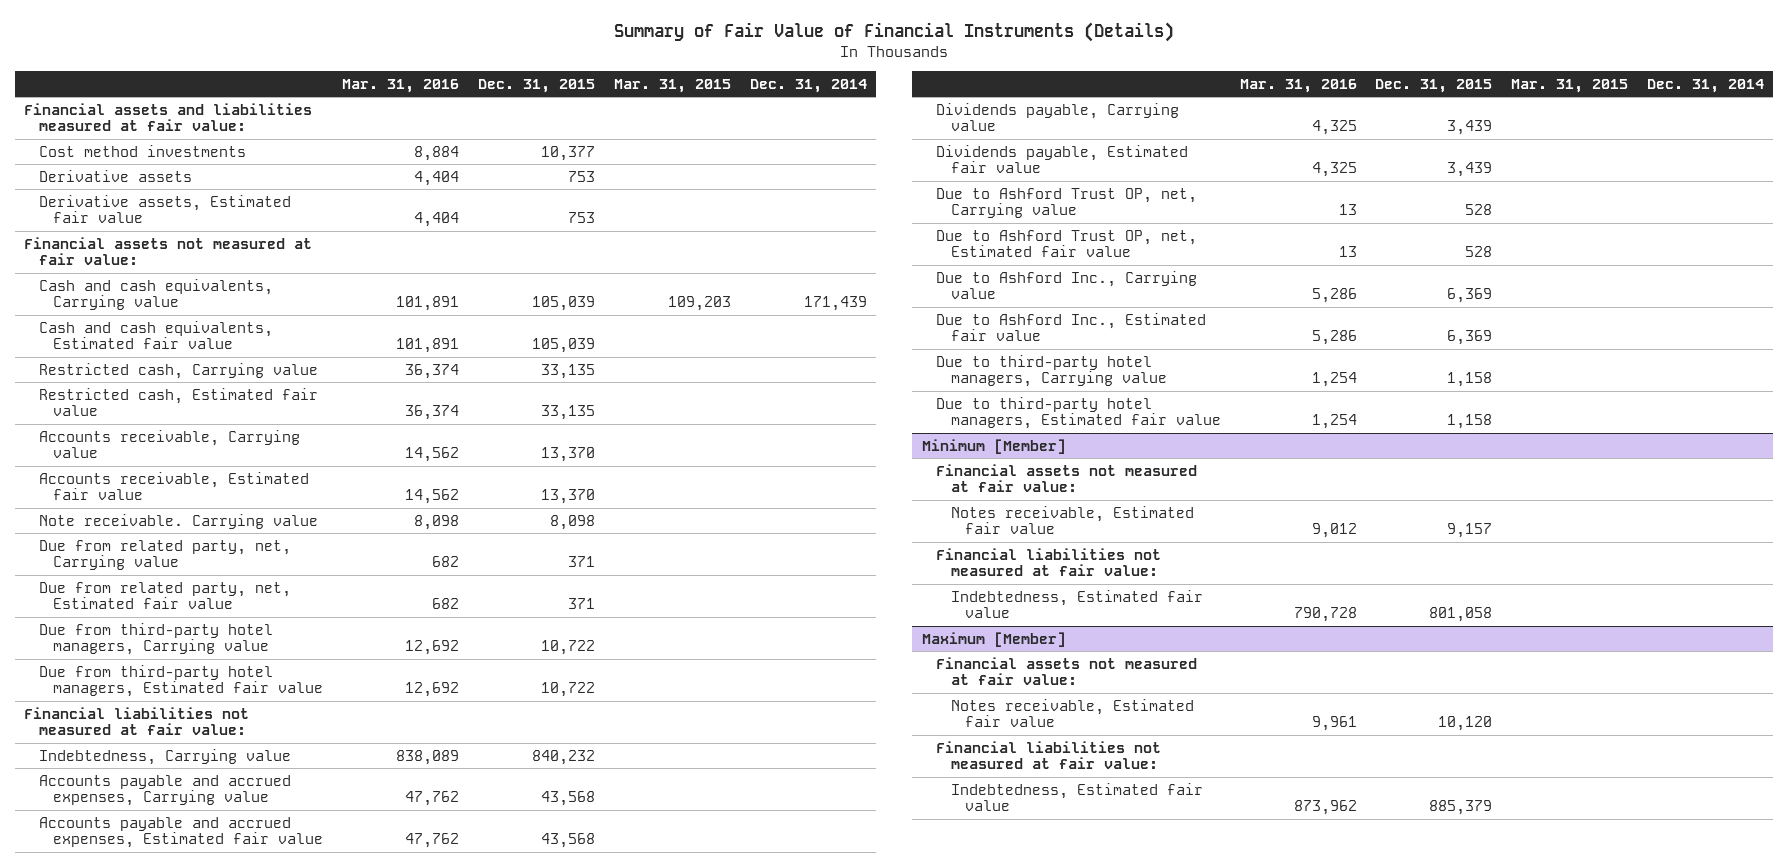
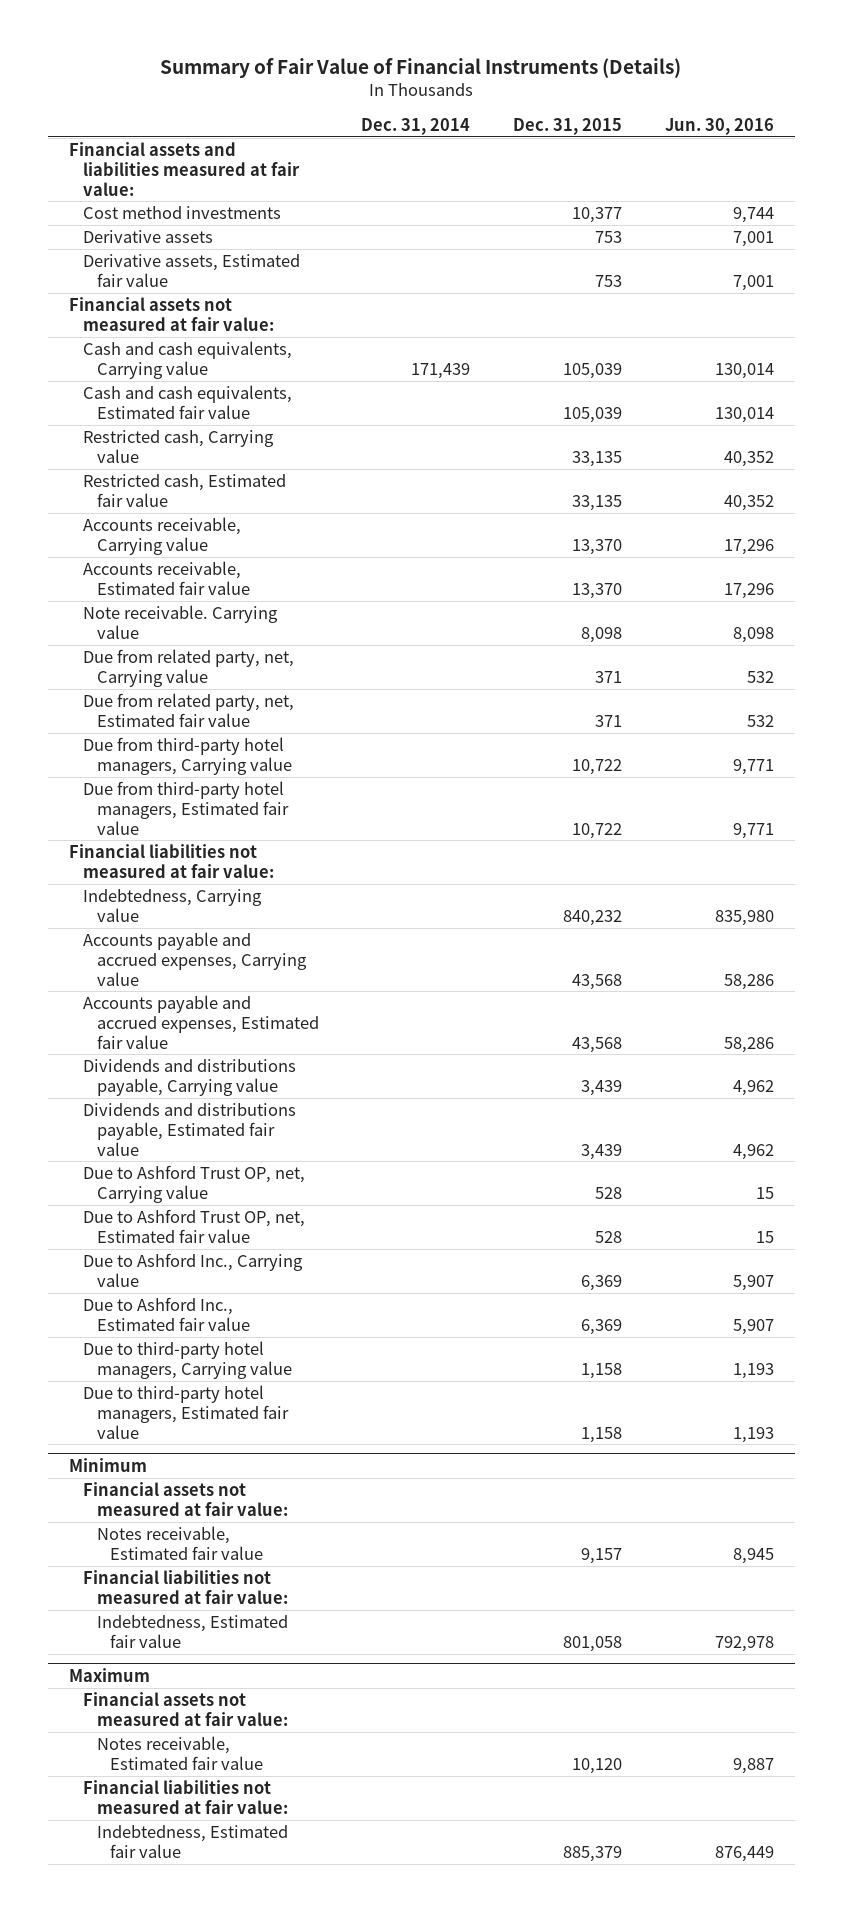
[342,78,460,93] Mar. 31, 2016 -> none
[613,78,731,93] Mar. 31, 2015 -> none
none -> [664,117,774,135] Jun. 30, 2016
[936,102,1180,132] Dividends payable, Carrying value -> [82,1059,296,1096] Dividends and distributions payable, Carrying value
[936,144,1189,174] Dividends payable, Estimated fair value -> [82,1103,296,1156] Dividends and distributions payable, Estimated fair value
[921,438,1066,454] Minimum [Member] -> [69,1457,148,1472] Minimum
[921,631,1066,647] Maximum [Member] -> [69,1667,151,1682] Maximum

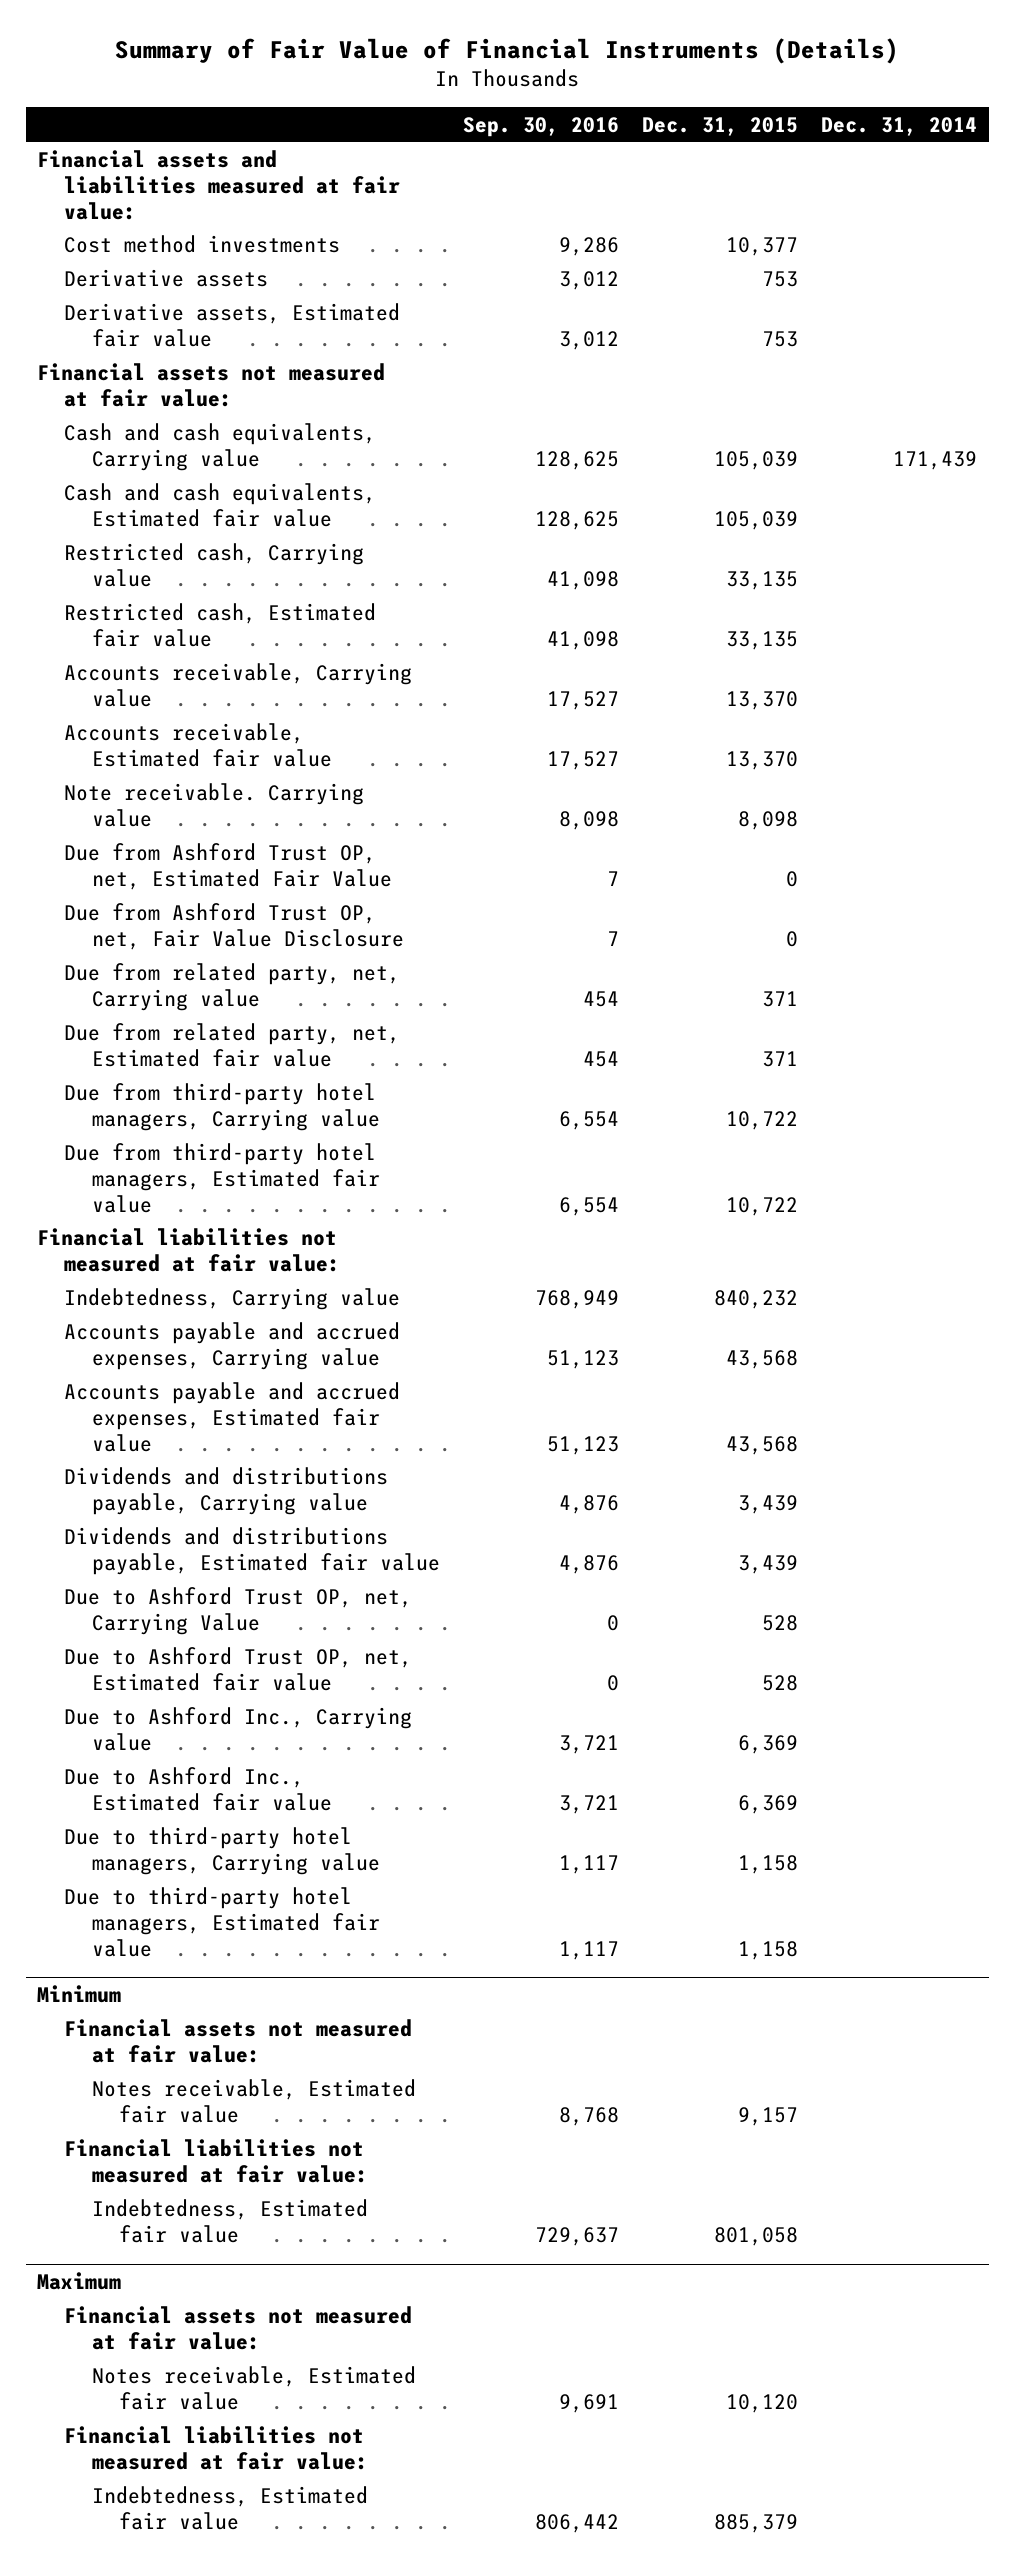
[664,117,774,135] Jun. 30, 2016 -> none
none -> [462,116,619,137] Sep. 30, 2016
none -> [64,843,392,891] Due from Ashford Trust OP, net, Estimated Fair Value
none -> [64,903,404,951] Due from Ashford Trust OP, net, Fair Value Disclosure
[82,1165,305,1203] Due to Ashford Trust OP, net, Carrying value -> [64,1587,413,1636] Due to Ashford Trust OP, net, Carrying Value

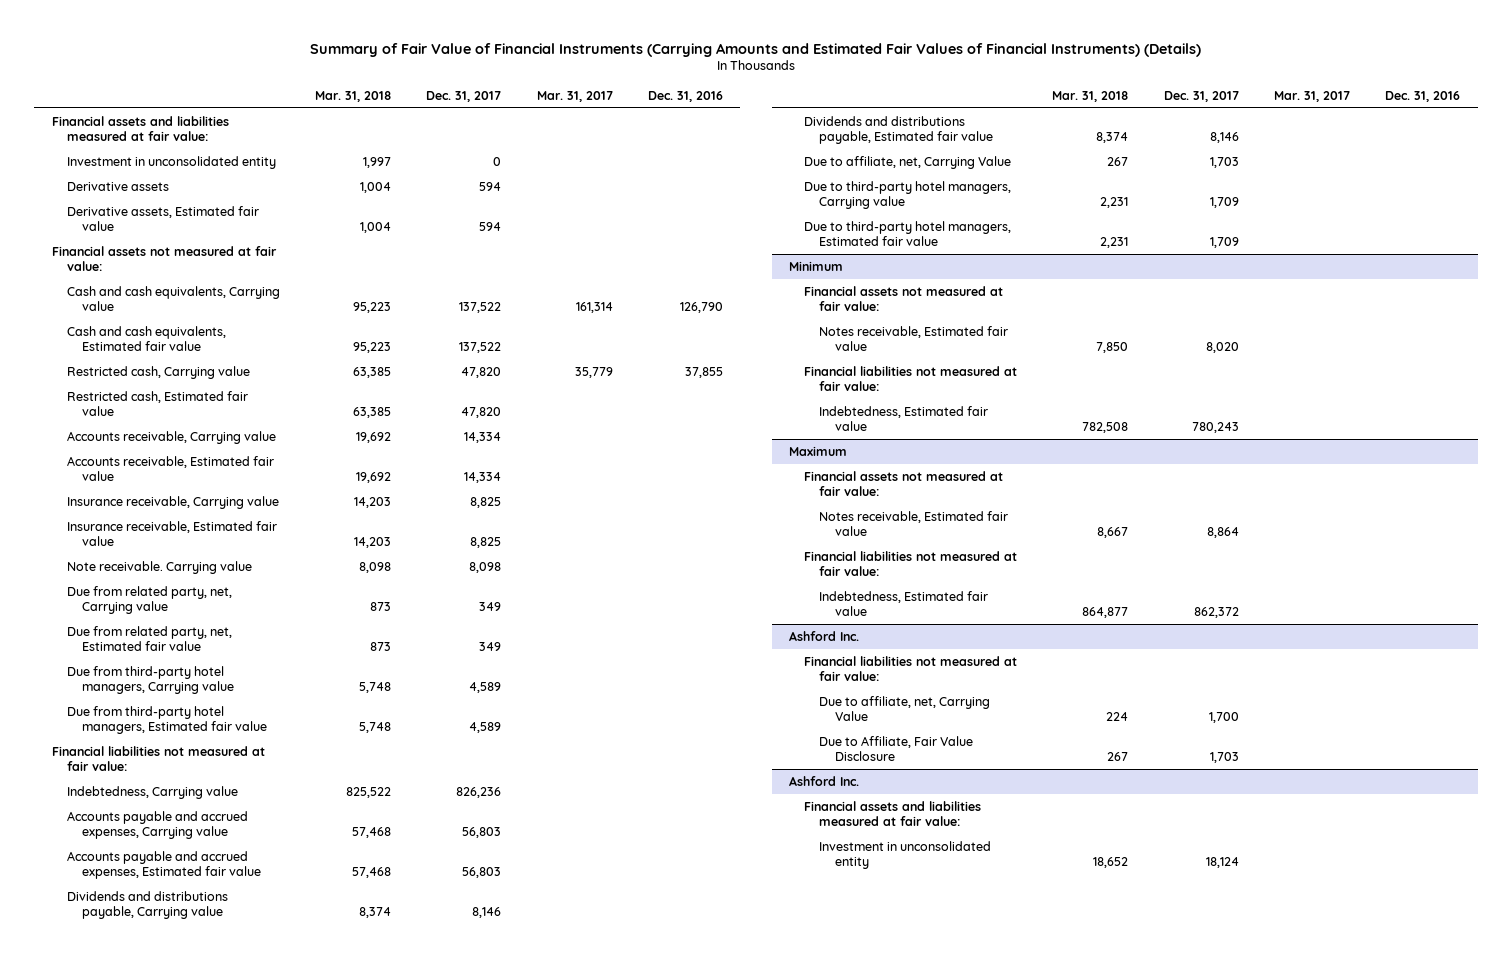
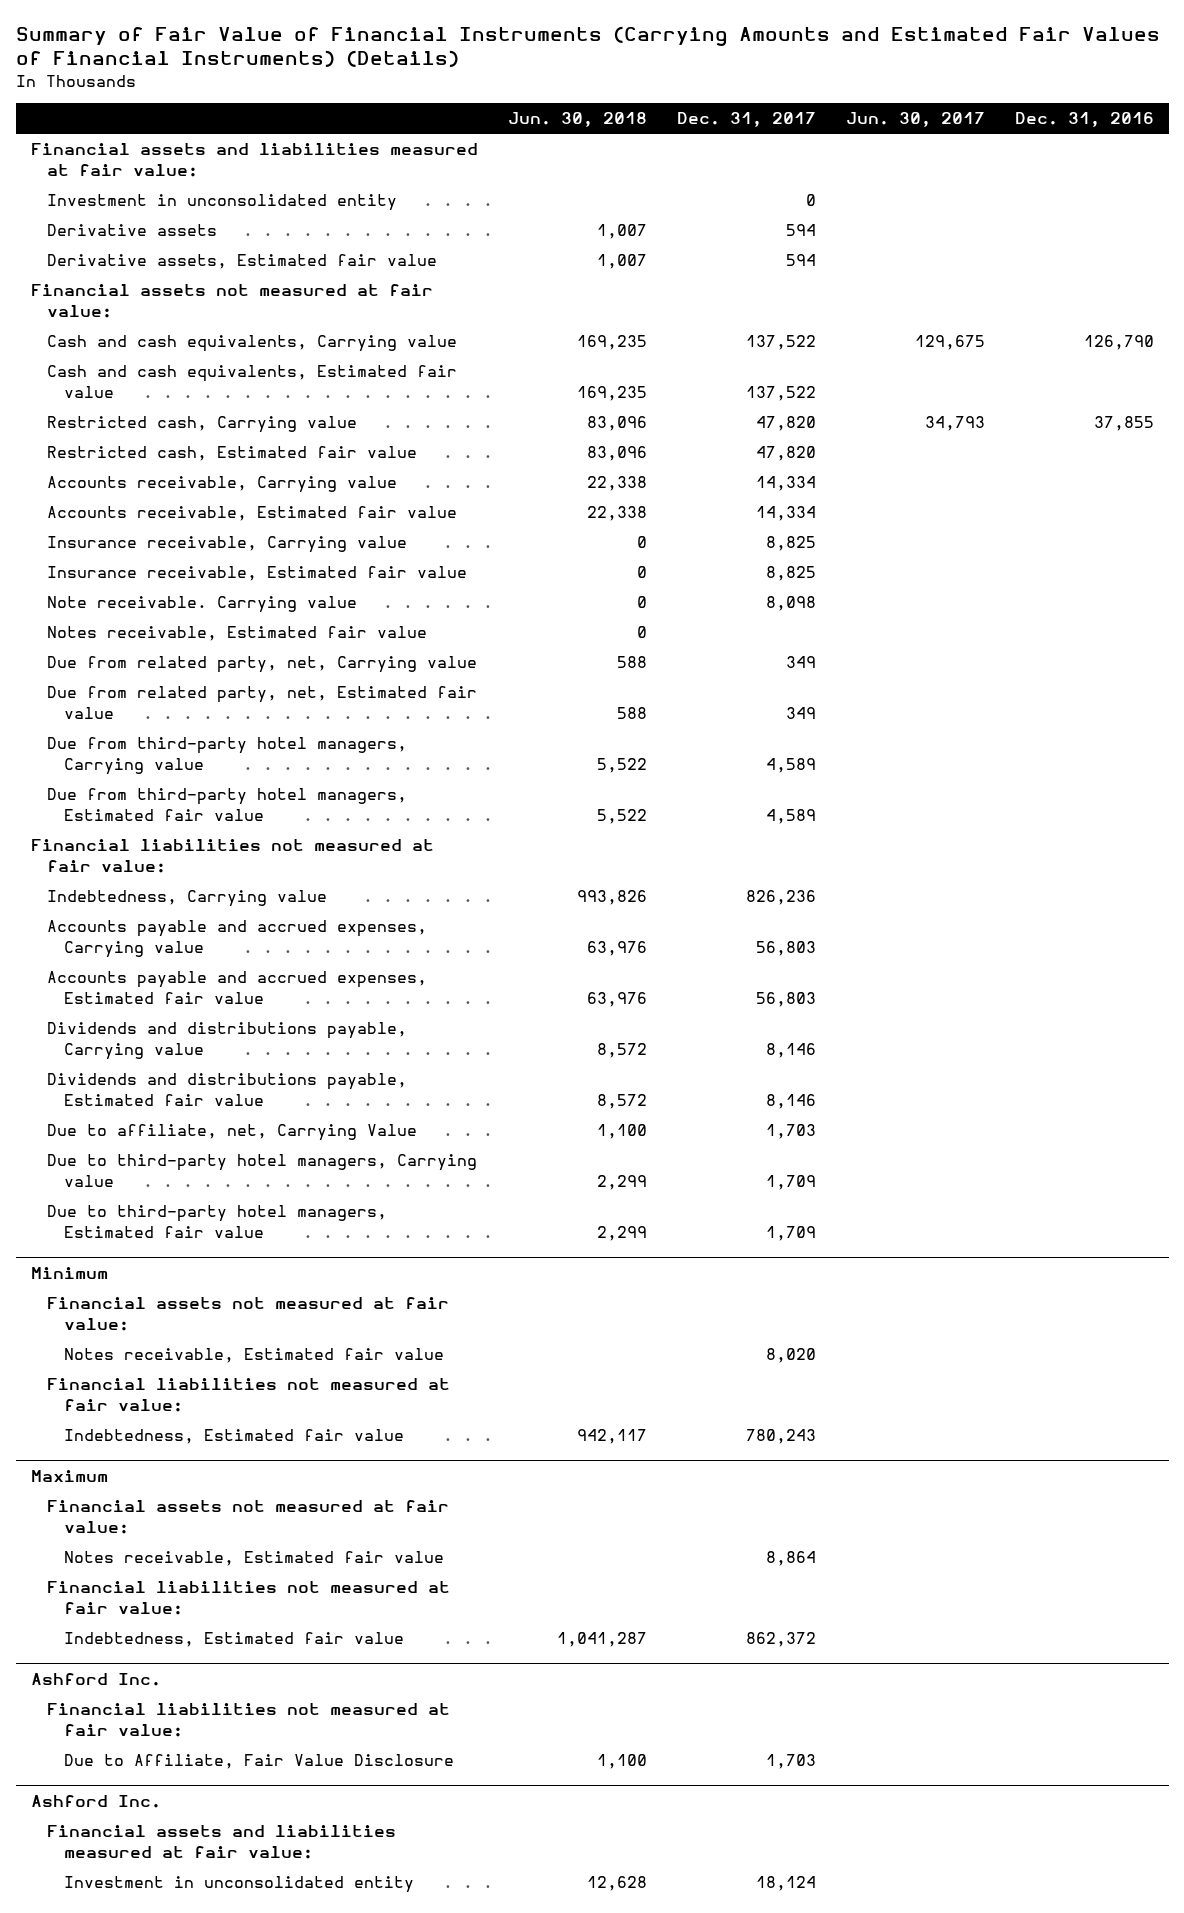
[315,90,392,102] Mar. 31, 2018 -> none
[536,90,613,102] Mar. 31, 2017 -> none
none -> [507,112,647,128] Jun. 30, 2018
none -> [845,112,985,128] Jun. 30, 2017
none -> [47,626,428,642] Notes receivable, Estimated fair value
[819,695,991,721] Due to affiliate, net, Carrying Value -> none

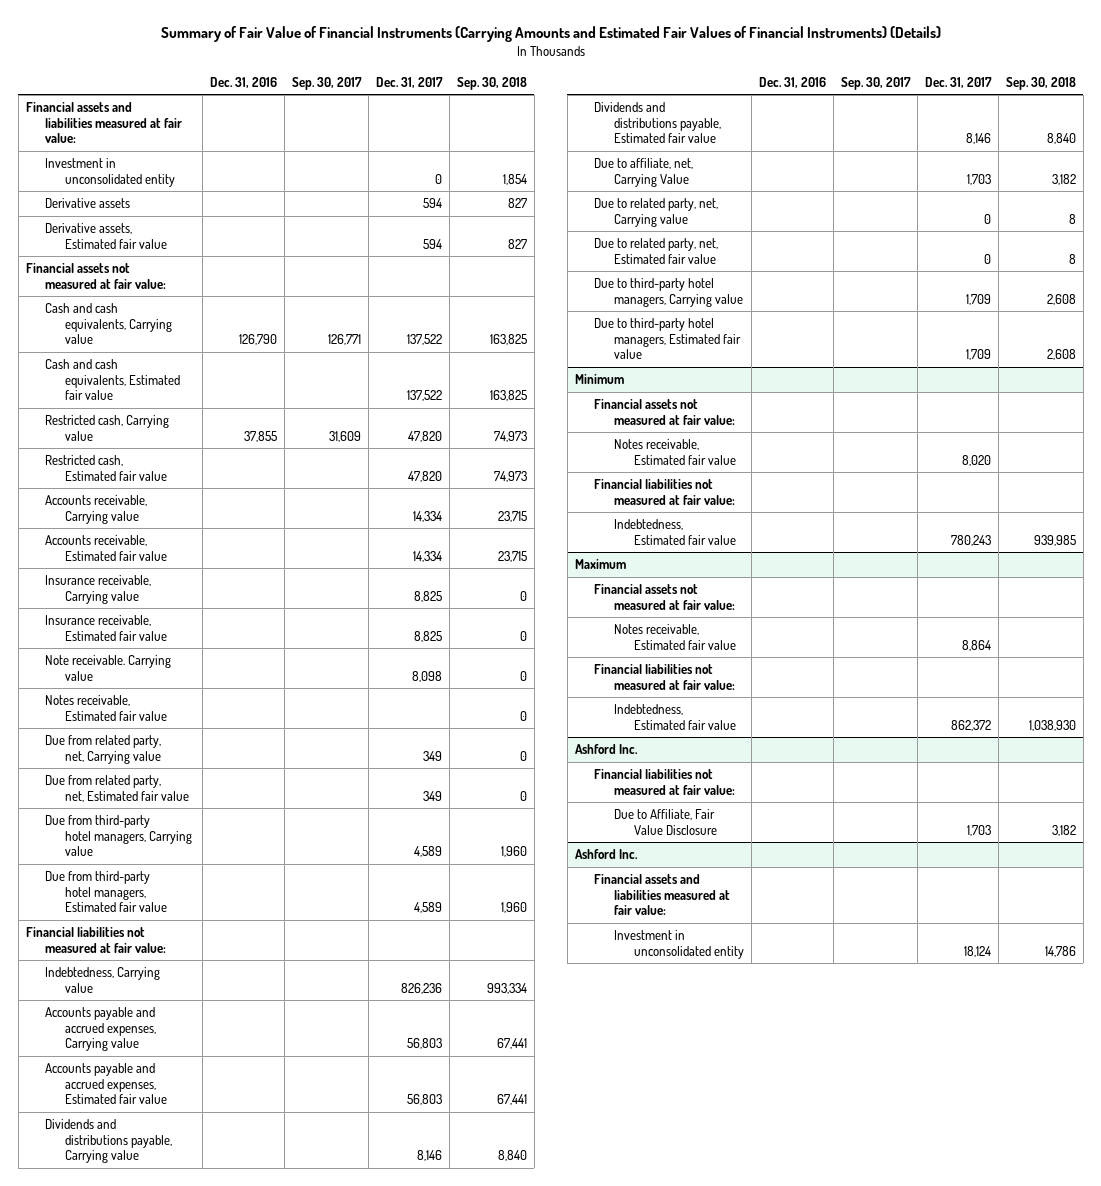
[507,112,647,128] Jun. 30, 2018 -> none
[845,112,985,128] Jun. 30, 2017 -> none
none -> [291,76,362,90] Sep. 30, 2017
none -> [456,76,527,90] Sep. 30, 2018
none -> [594,198,719,227] Due to related party, net, Carrying value
none -> [594,238,719,264] Due to related party, net, Estimated fair value

